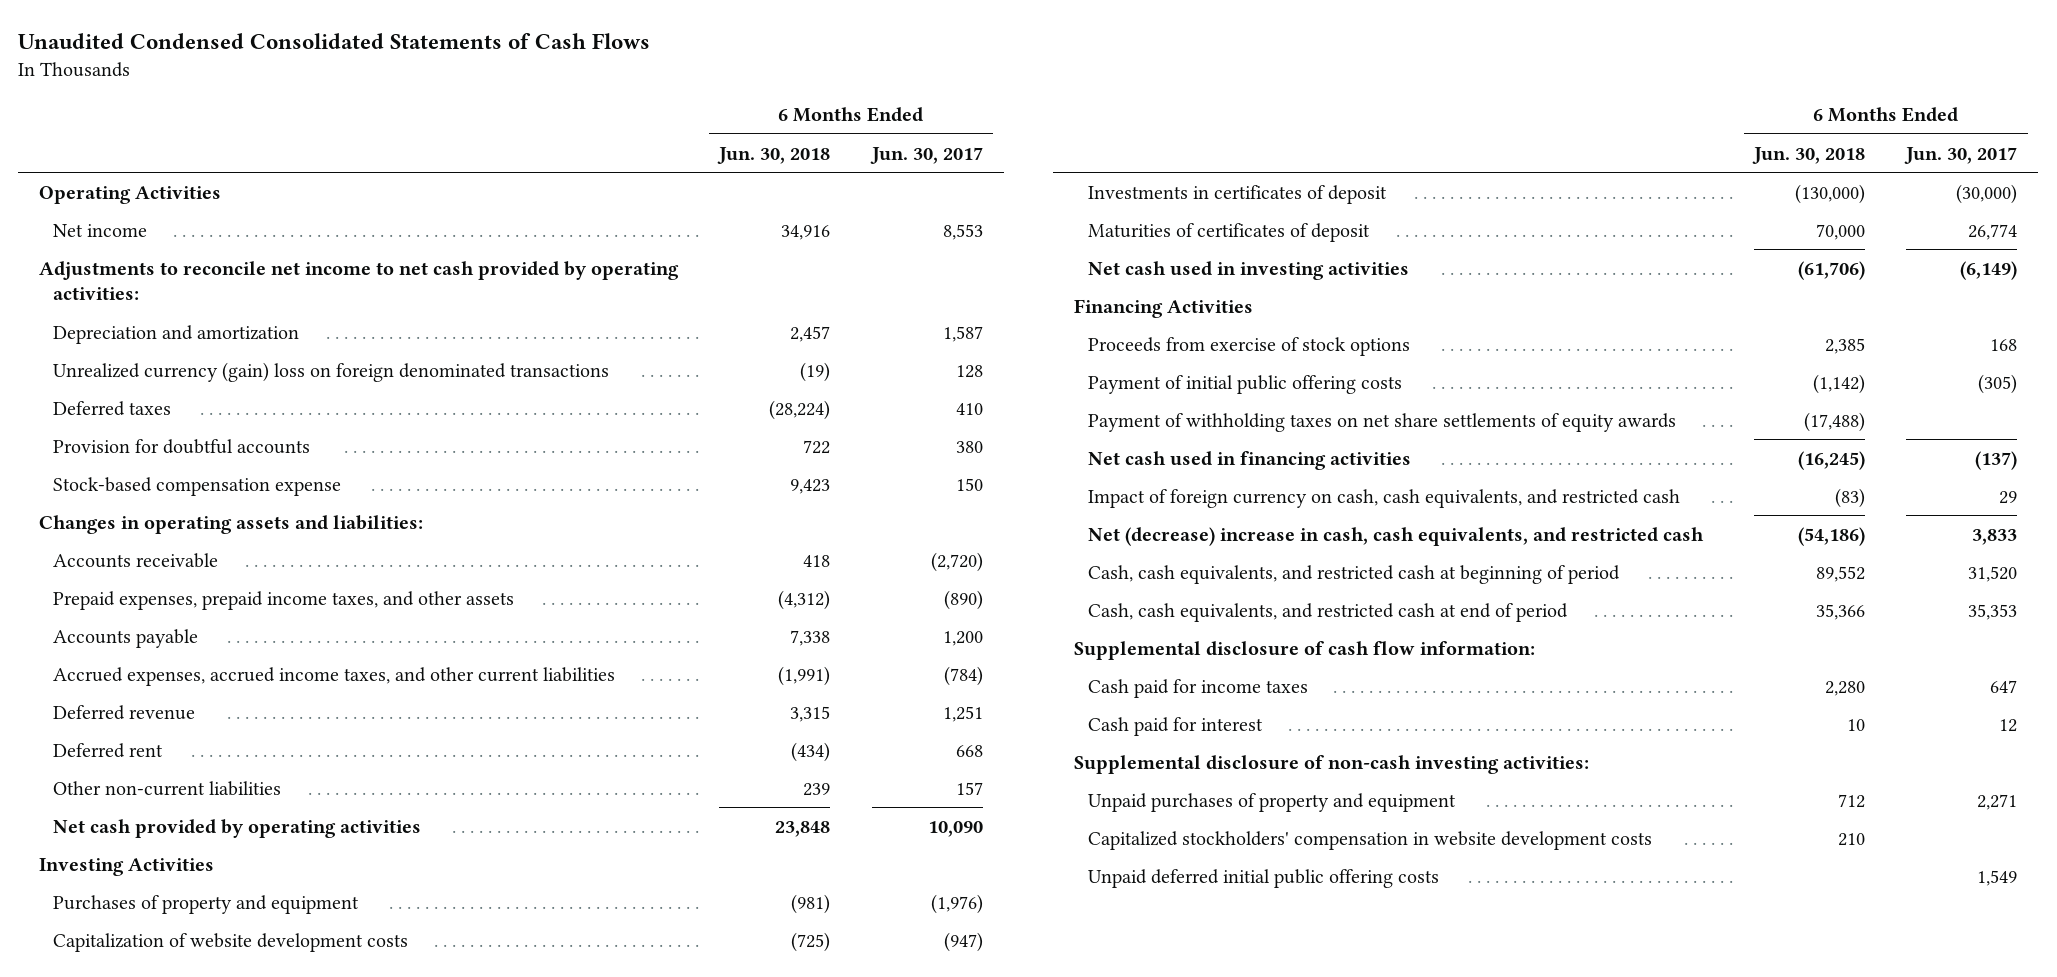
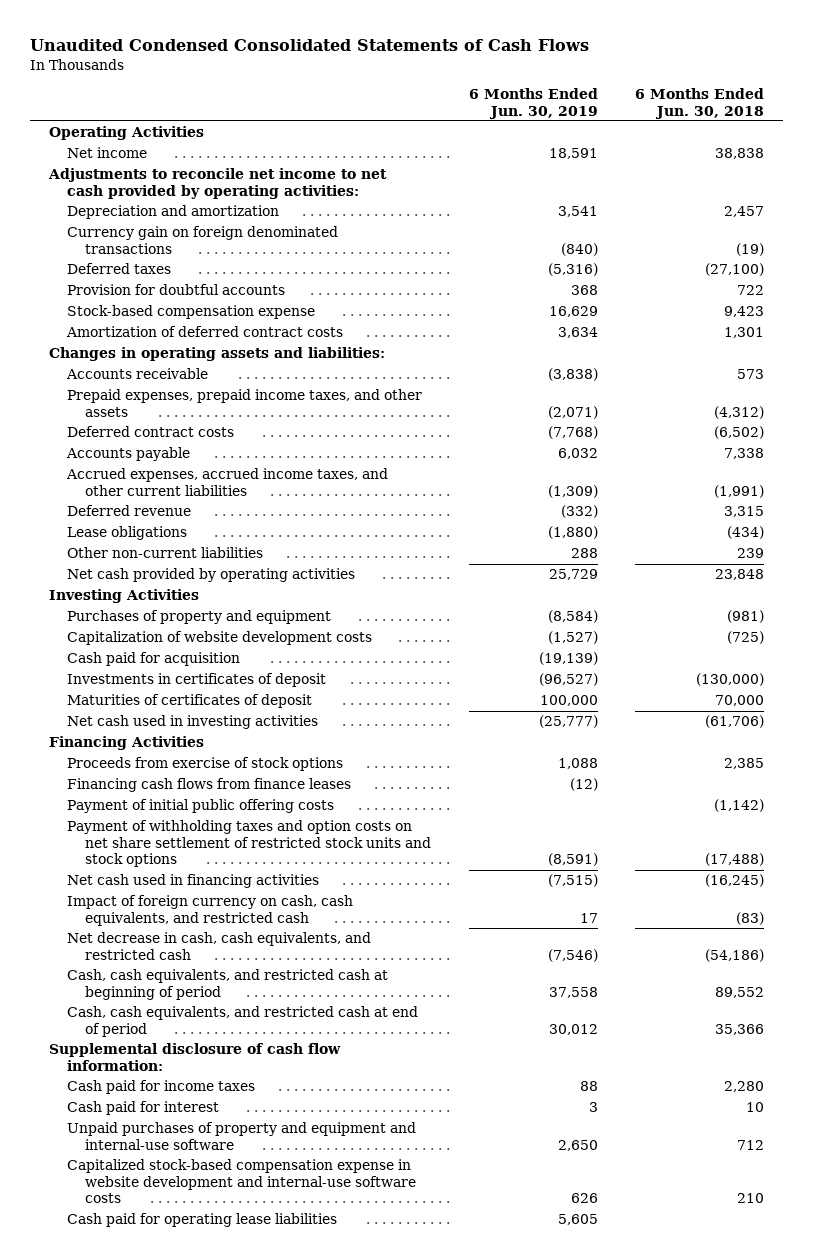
[869,146,983,164] Jun. 30, 2017 -> none
none -> [468,88,598,119] 6 Months Ended Jun. 30, 2019
[781,224,831,240] 34,916 -> [715,148,765,160] 38,838
[53,361,610,382] Unrealized currency (gain) loss on foreign denominated transactions -> [66,226,338,254] Currency gain on foreign denominated transactions
[769,399,831,420] (28,224) -> [705,263,765,277] (27,100)
none -> [65,326,343,338] Amortization of deferred contract costs
[803,554,831,567] 418 -> [737,369,765,380] 573
none -> [66,426,234,438] Deferred contract costs
[53,742,164,758] Deferred rent -> [66,526,187,541] Lease obligations
none -> [66,652,240,667] Cash paid for acquisition
none -> [66,778,351,793] Financing cash flows from finance leases
[1087,412,1676,432] Payment of withholding taxes on net share settlements of equity awards -> [66,820,431,868] Payment of withholding taxes and option costs on net share settlement of restricted stock units and stock options
[1087,526,1704,546] Net (decrease) increase in cash, cash equivalents, and restricted cash -> [66,932,371,960] Net decrease in cash, cash equivalents, and restricted cash
[1073,754,1589,774] Supplemental disclosure of non-cash investing activities: -> none
[1087,830,1652,850] Capitalized stockholders' compensation in website development costs -> none
[1087,868,1439,888] Unpaid deferred initial public offering costs -> none
[1087,792,1456,812] Unpaid purchases of property and equipment -> [66,1122,416,1150] Unpaid purchases of property and equipment and internal-use software
none -> [66,1159,416,1204] Capitalized stock-based compensation expense in website development and internal-use software costs
none -> [66,1213,337,1228] Cash paid for operating lease liabilities

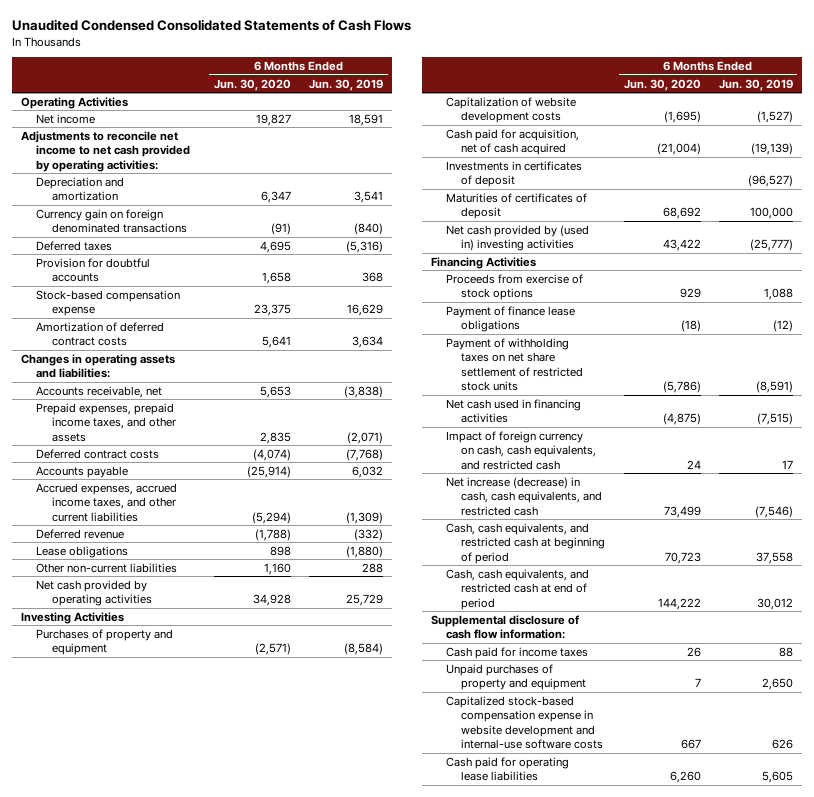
[635,88,765,119] 6 Months Ended Jun. 30, 2018 -> none
none -> [214,78,292,91] Jun. 30, 2020
[65,368,208,380] Accounts receivable -> [36,385,163,398] Accounts receivable, net
[66,652,240,667] Cash paid for acquisition -> [446,128,580,156] Cash paid for acquisition, net of cash acquired
[66,715,318,730] Net cash used in investing activities -> [446,224,590,252] Net cash provided by (used in) investing activities
[66,799,334,814] Payment of initial public offering costs -> none
[66,778,351,793] Financing cash flows from finance leases -> [446,305,576,333] Payment of finance lease obligations
[66,820,431,868] Payment of withholding taxes and option costs on net share settlement of restricted stock units and stock options -> [446,337,584,392] Payment of withholding taxes on net share settlement of restricted stock units
[66,932,371,960] Net decrease in cash, cash equivalents, and restricted cash -> [446,476,603,516] Net increase (decrease) in cash, cash equivalents, and restricted cash
[66,1101,219,1116] Cash paid for interest -> none
[66,1122,416,1150] Unpaid purchases of property and equipment and internal-use software -> [446,663,587,691] Unpaid purchases of property and equipment

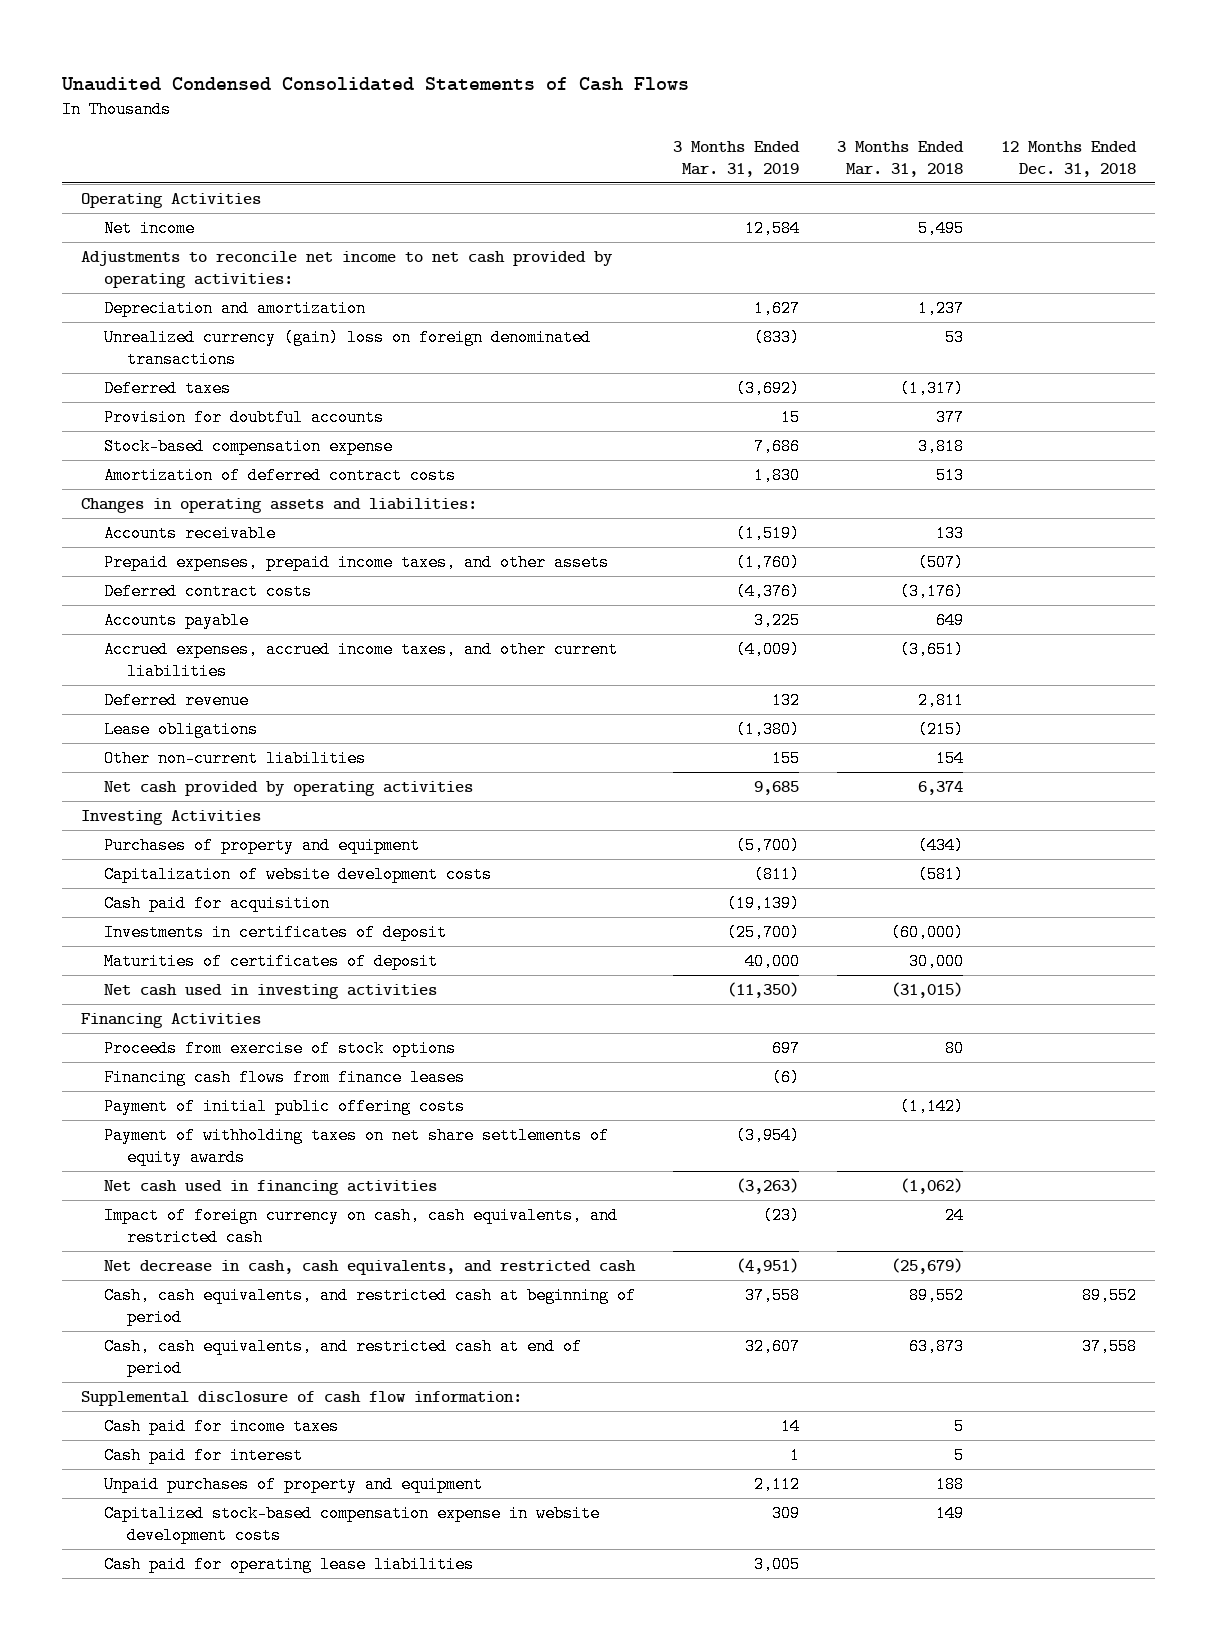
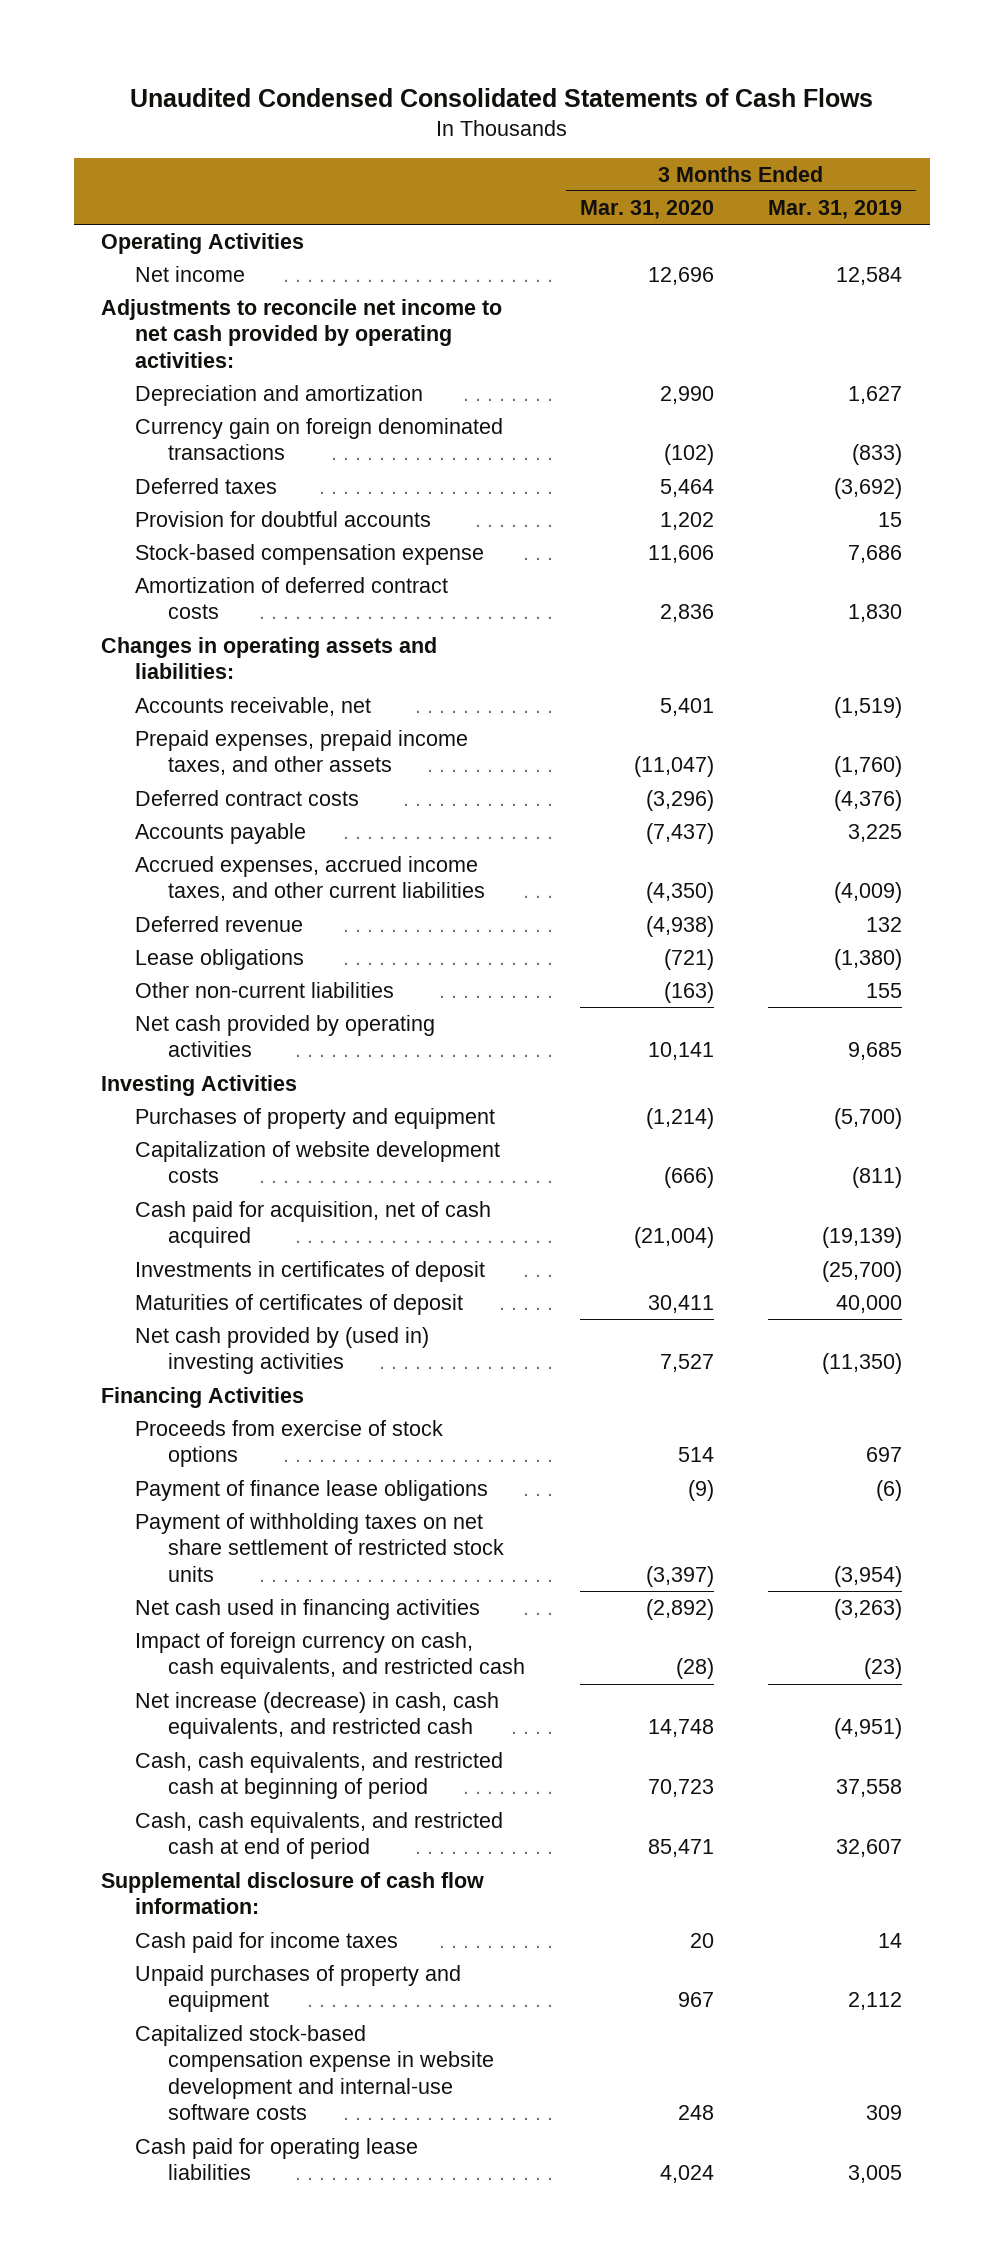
[836,140,964,177] 3 Months Ended Mar. 31, 2018 -> none
[1000,140,1137,177] 12 Months Ended Dec. 31, 2018 -> none
none -> [579,199,714,219] Mar. 31, 2020
[103,328,591,369] Unrealized currency (gain) loss on foreign denominated transactions -> [134,418,503,461] Currency gain on foreign denominated transactions
[103,524,276,542] Accounts receivable -> [134,697,371,717] Accounts receivable, net
[103,894,330,912] Cash paid for acquisition -> [134,1201,491,1249] Cash paid for acquisition, net of cash acquired
[103,983,437,999] Net cash used in investing activities -> [134,1327,429,1375] Net cash provided by (used in) investing activities
[103,1097,465,1115] Payment of initial public offering costs -> none
[103,1068,465,1086] Financing cash flows from finance leases -> [134,1480,488,1502] Payment of finance lease obligations
[103,1126,609,1167] Payment of withholding taxes on net share settlements of equity awards -> [134,1513,505,1582] Payment of withholding taxes on net share settlement of restricted stock units
[103,1259,636,1275] Net decrease in cash, cash equivalents, and restricted cash -> [134,1692,499,1740] Net increase (decrease) in cash, cash equivalents, and restricted cash
[103,1446,303,1464] Cash paid for interest -> none
[103,1504,600,1545] Capitalized stock-based compensation expense in website development costs -> [134,2025,495,2121] Capitalized stock-based compensation expense in website development and internal-use software costs

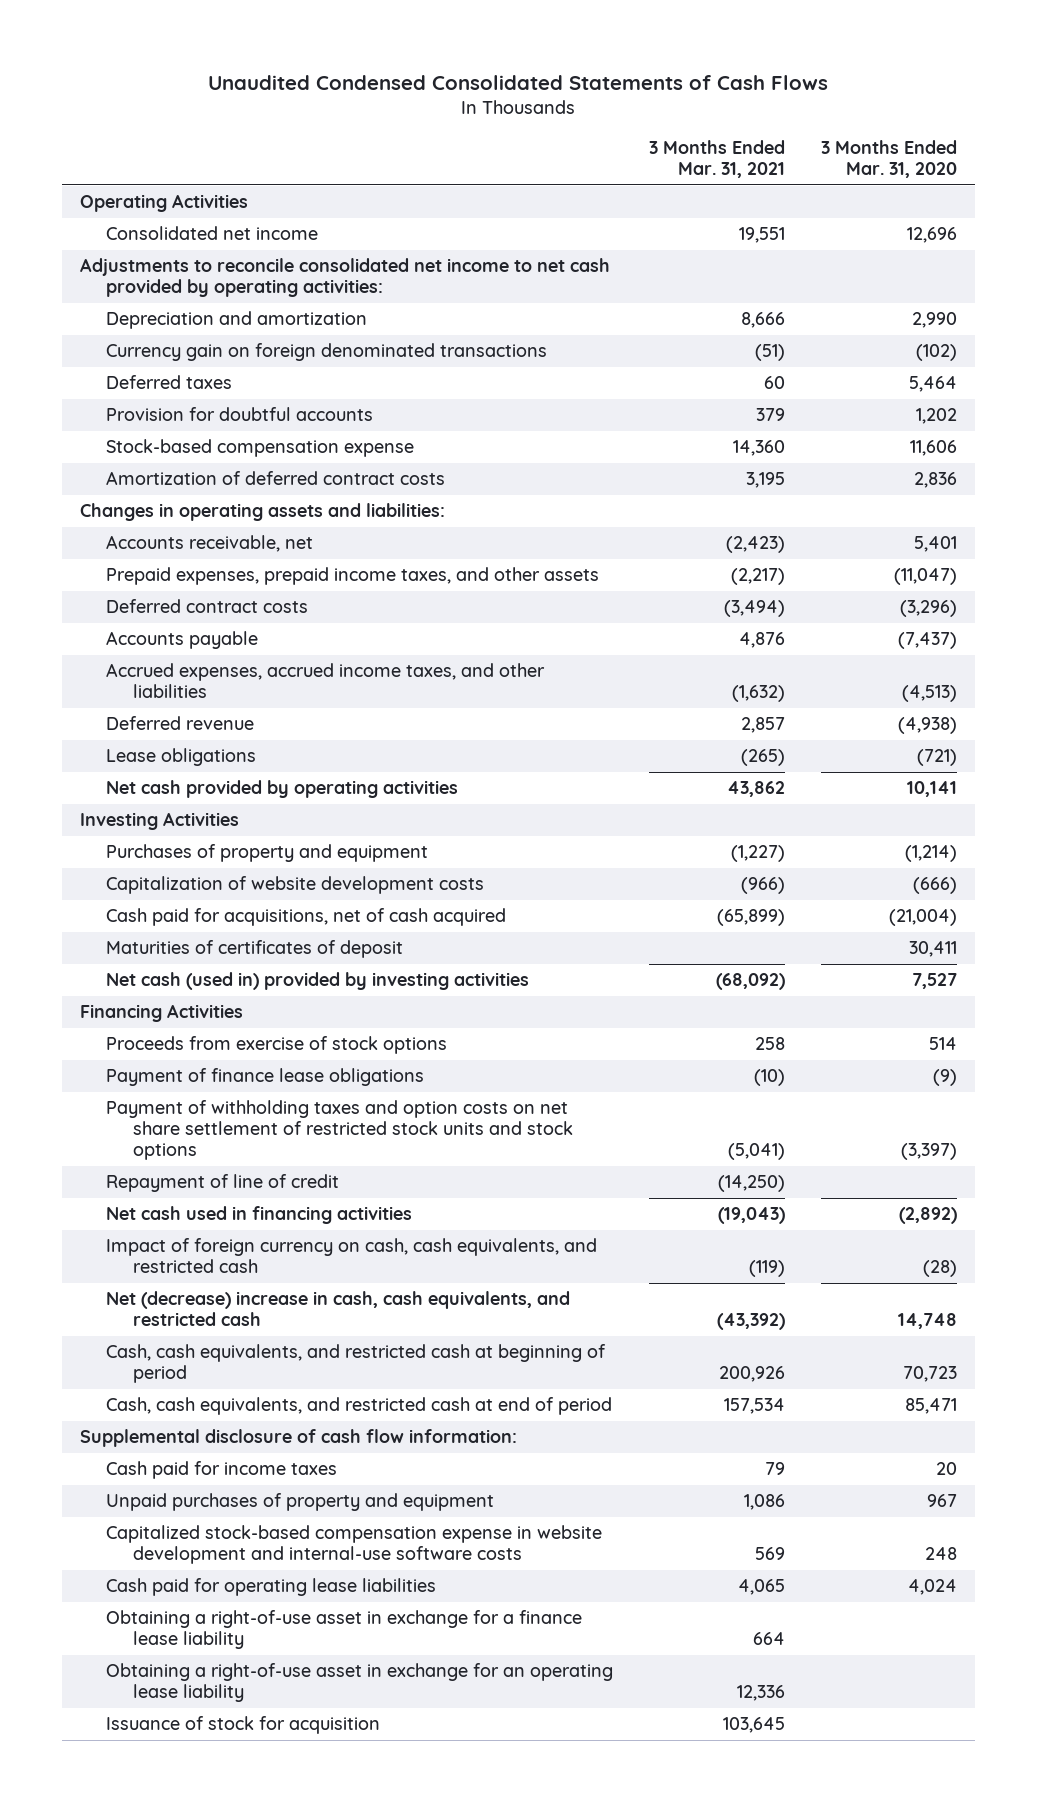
[768,199,903,219] Mar. 31, 2019 -> none
none -> [649,140,786,179] 3 Months Ended Mar. 31, 2021
[134,266,245,283] Net income -> [106,226,319,241] Consolidated net income
[100,299,502,368] Adjustments to reconcile net income to net cash provided by operating activities: -> [79,258,610,298] Adjustments to reconcile consolidated net income to net cash provided by operating activities:
[134,856,486,902] Accrued expenses, accrued income taxes, and other current liabilities -> [106,663,546,699] Accrued expenses, accrued income taxes, and other liabilities
[645,882,714,904] (4,350) -> [902,685,958,703] (4,513)
[134,982,394,999] Other non-current liabilities -> none
[134,1261,485,1283] Investments in certificates of deposit -> none
[134,1201,491,1249] Cash paid for acquisition, net of cash acquired -> [106,908,507,927] Cash paid for acquisitions, net of cash acquired
[134,1327,429,1375] Net cash provided by (used in) investing activities -> [106,972,530,991] Net cash (used in) provided by investing activities
[134,1513,505,1582] Payment of withholding taxes on net share settlement of restricted stock units -> [106,1100,574,1161] Payment of withholding taxes and option costs on net share settlement of restricted stock units and stock options
none -> [106,1174,340,1193] Repayment of line of credit
[134,1692,499,1740] Net increase (decrease) in cash, cash equivalents, and restricted cash -> [106,1291,571,1327] Net (decrease) increase in cash, cash equivalents, and restricted cash
none -> [106,1610,583,1650] Obtaining a right-of-use asset in exchange for a finance lease liability
none -> [106,1663,614,1703] Obtaining a right-of-use asset in exchange for an operating lease liability
none -> [106,1716,381,1735] Issuance of stock for acquisition

